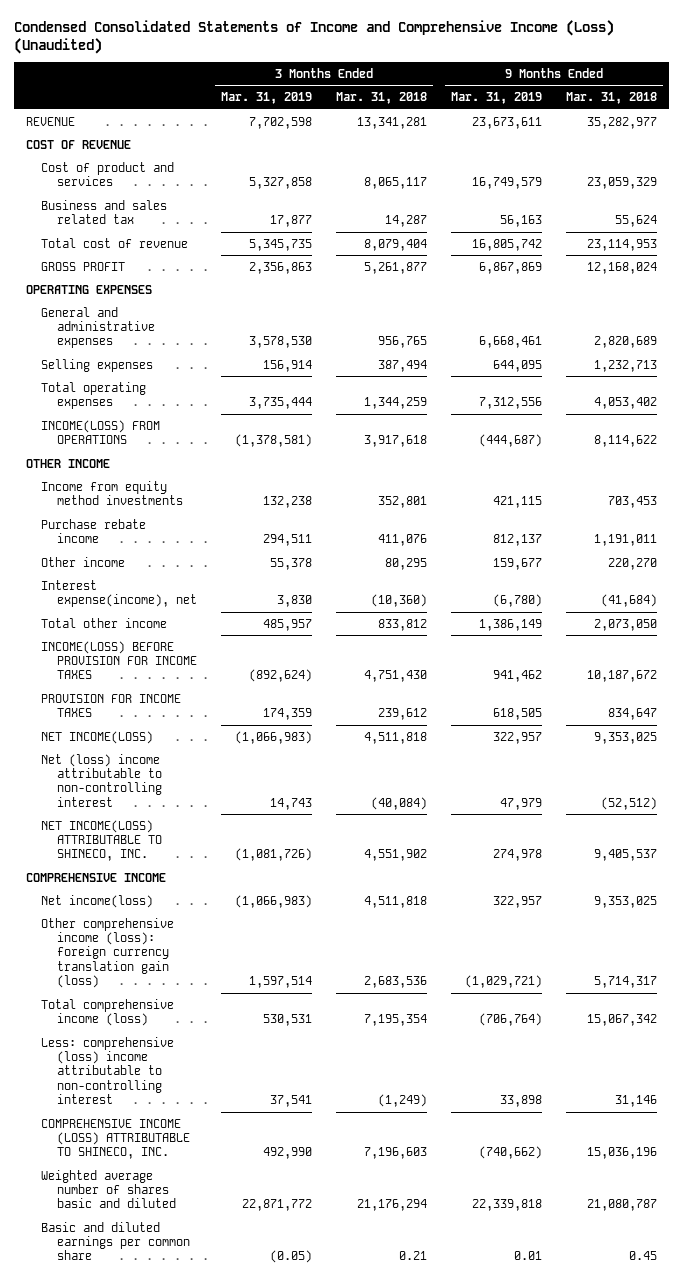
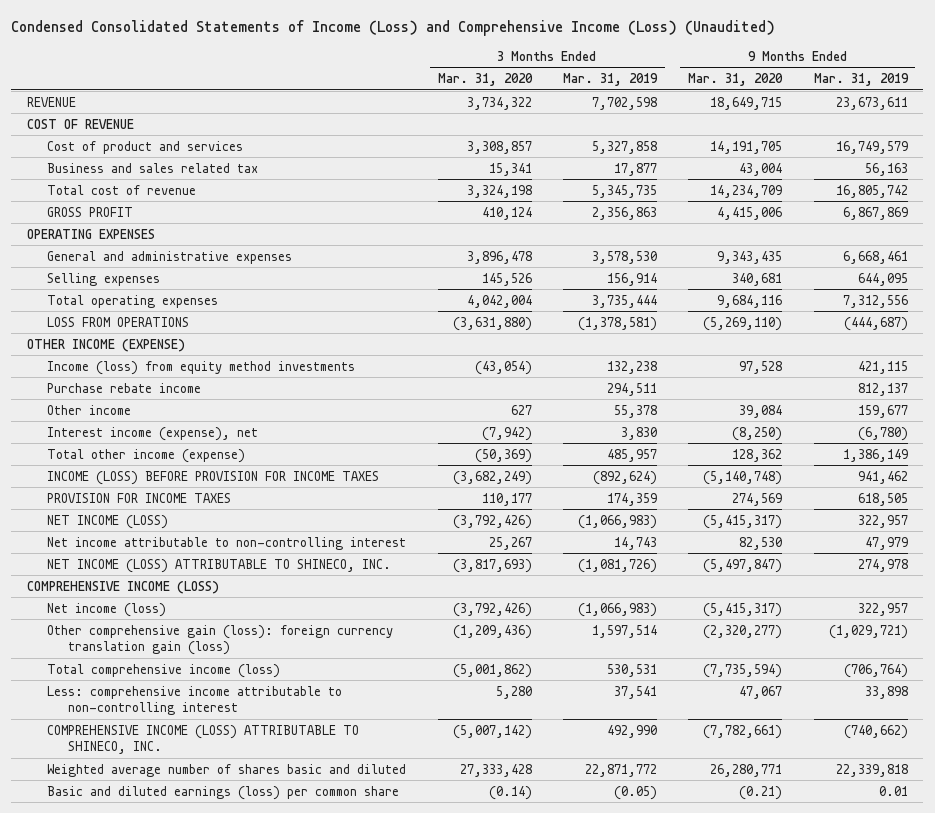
[13,19,614,55] Condensed Consolidated Statements of Income and Comprehensive Income (Loss) (Unaudited) -> [11,19,776,36] Condensed Consolidated Statements of Income (Loss) and Comprehensive Income (Loss) (Unaudited)
[335,92,427,105] Mar. 31, 2018 -> none
[565,92,657,105] Mar. 31, 2018 -> none
none -> [437,73,533,87] Mar. 31, 2020
none -> [688,73,784,87] Mar. 31, 2020
[41,419,161,445] INCOME(LOSS) FROM OPERATIONS -> [47,316,190,327] LOSS FROM OPERATIONS
[25,458,110,468] OTHER INCOME -> [27,338,186,352] OTHER INCOME (EXPENSE)
[41,480,183,506] Income from equity method investments -> [47,360,356,375] Income (loss) from equity method investments
[41,579,197,608] Interest expense(income), net -> [47,426,259,441] Interest income (expense), net
[41,617,168,628] Total other income -> [47,448,246,463] Total other income (expense)
[41,640,197,680] INCOME(LOSS) BEFORE PROVISION FOR INCOME TAXES -> [47,470,380,485] INCOME (LOSS) BEFORE PROVISION FOR INCOME TAXES
[41,730,154,744] NET INCOME(LOSS) -> [47,514,169,529] NET INCOME (LOSS)
[41,753,162,807] Net (loss) income attributable to non-controlling interest -> [47,536,407,550] Net income attributable to non-controlling interest
[41,819,162,862] NET INCOME(LOSS) ATTRIBUTABLE TO SHINECO, INC. -> [47,558,392,573] NET INCOME (LOSS) ATTRIBUTABLE TO SHINECO, INC.
[25,872,166,882] COMPREHENSIVE INCOME -> [27,580,220,594] COMPREHENSIVE INCOME (LOSS)
[41,894,154,908] Net income(loss) -> [47,602,167,617] Net income (loss)
[41,917,175,989] Other comprehensive income (loss): foreign currency translation gain (loss) -> [47,624,394,656] Other comprehensive gain (loss): foreign currency translation gain (loss)
[41,1036,175,1105] Less: comprehensive (loss) income attributable to non-controlling interest -> [47,685,343,716] Less: comprehensive income attributable to non-controlling interest
[41,1221,190,1261] Basic and diluted earnings per common share -> [47,785,400,800] Basic and diluted earnings (loss) per common share

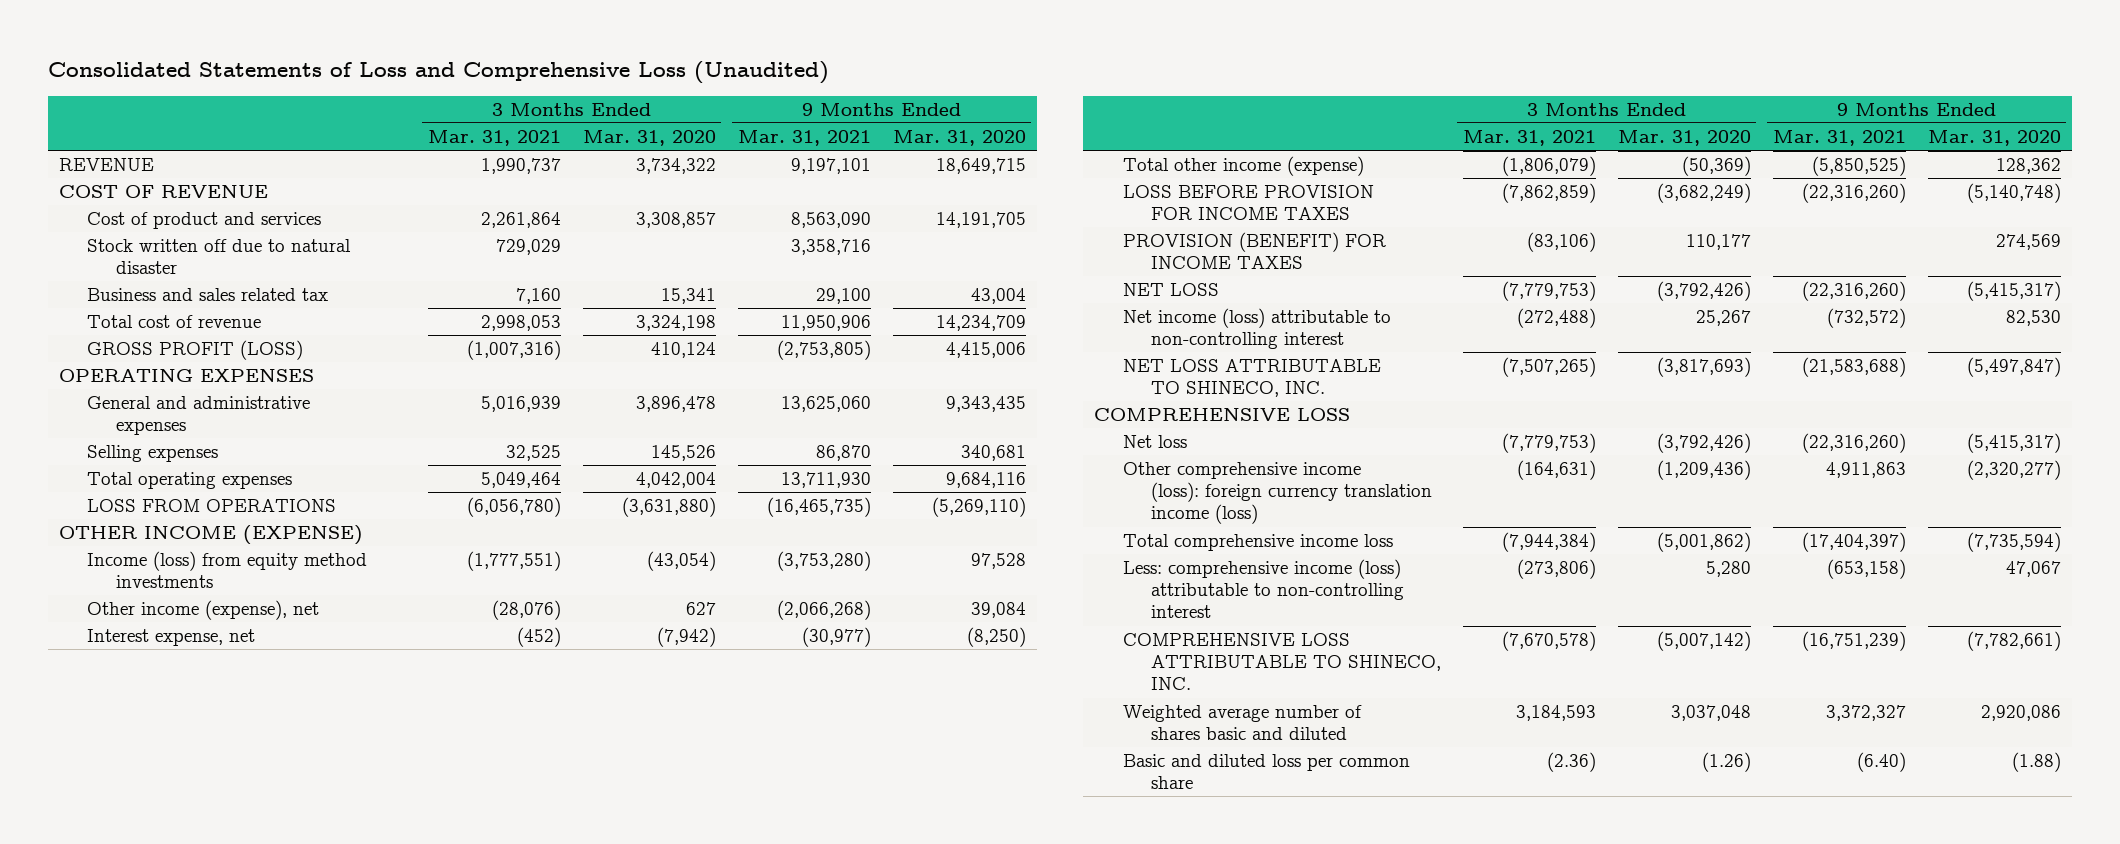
[11,19,776,36] Condensed Consolidated Statements of Income (Loss) and Comprehensive Income (Loss) (Unaudited) -> [48,60,830,84] Consolidated Statements of Loss and Comprehensive Loss (Unaudited)
[562,73,658,87] Mar. 31, 2019 -> none
[813,73,909,87] Mar. 31, 2019 -> none
none -> [427,129,561,146] Mar. 31, 2021
none -> [737,129,871,146] Mar. 31, 2021
none -> [87,239,352,275] Stock written off due to natural disaster
[47,206,134,217] GROSS PROFIT -> [87,340,304,361] GROSS PROFIT (LOSS)
[47,382,202,393] Purchase rebate income -> none
[47,404,132,415] Other income -> [87,600,320,621] Other income (expense), net
[47,426,259,441] Interest income (expense), net -> [87,629,256,647] Interest expense, net
[47,470,380,485] INCOME (LOSS) BEFORE PROVISION FOR INCOME TAXES -> [1122,185,1374,221] LOSS BEFORE PROVISION FOR INCOME TAXES
[47,492,232,503] PROVISION FOR INCOME TAXES -> [1122,232,1386,270] PROVISION (BENEFIT) FOR INCOME TAXES
[47,514,169,529] NET INCOME (LOSS) -> [1122,283,1219,297] NET LOSS
[47,536,407,550] Net income attributable to non-controlling interest -> [1122,308,1391,350] Net income (loss) attributable to non-controlling interest
[47,558,392,573] NET INCOME (LOSS) ATTRIBUTABLE TO SHINECO, INC. -> [1122,359,1381,398] NET LOSS ATTRIBUTABLE TO SHINECO, INC.
[27,580,220,594] COMPREHENSIVE INCOME (LOSS) -> [1094,408,1351,422] COMPREHENSIVE LOSS
[47,602,167,617] Net income (loss) -> [1122,435,1187,449] Net loss
[47,624,394,656] Other comprehensive gain (loss): foreign currency translation gain (loss) -> [1122,462,1432,525] Other comprehensive income (loss): foreign currency translation income (loss)
[47,663,281,678] Total comprehensive income (loss) -> [1122,534,1393,552] Total comprehensive income loss
[47,685,343,716] Less: comprehensive income attributable to non-controlling interest -> [1122,559,1404,619] Less: comprehensive income (loss) attributable to non-controlling interest
[47,724,360,755] COMPREHENSIVE INCOME (LOSS) ATTRIBUTABLE TO SHINECO, INC. -> [1122,633,1441,691] COMPREHENSIVE LOSS ATTRIBUTABLE TO SHINECO, INC.
[459,763,532,777] 27,333,428 -> [1670,705,1751,722] 3,037,048
[710,763,783,777] 26,280,771 -> [1980,705,2061,722] 2,920,086
[47,785,400,800] Basic and diluted earnings (loss) per common share -> [1122,754,1410,790] Basic and diluted loss per common share
[488,785,532,800] (0.14) -> [1701,752,1751,773] (1.26)
[739,785,783,800] (0.21) -> [2011,752,2061,773] (1.88)

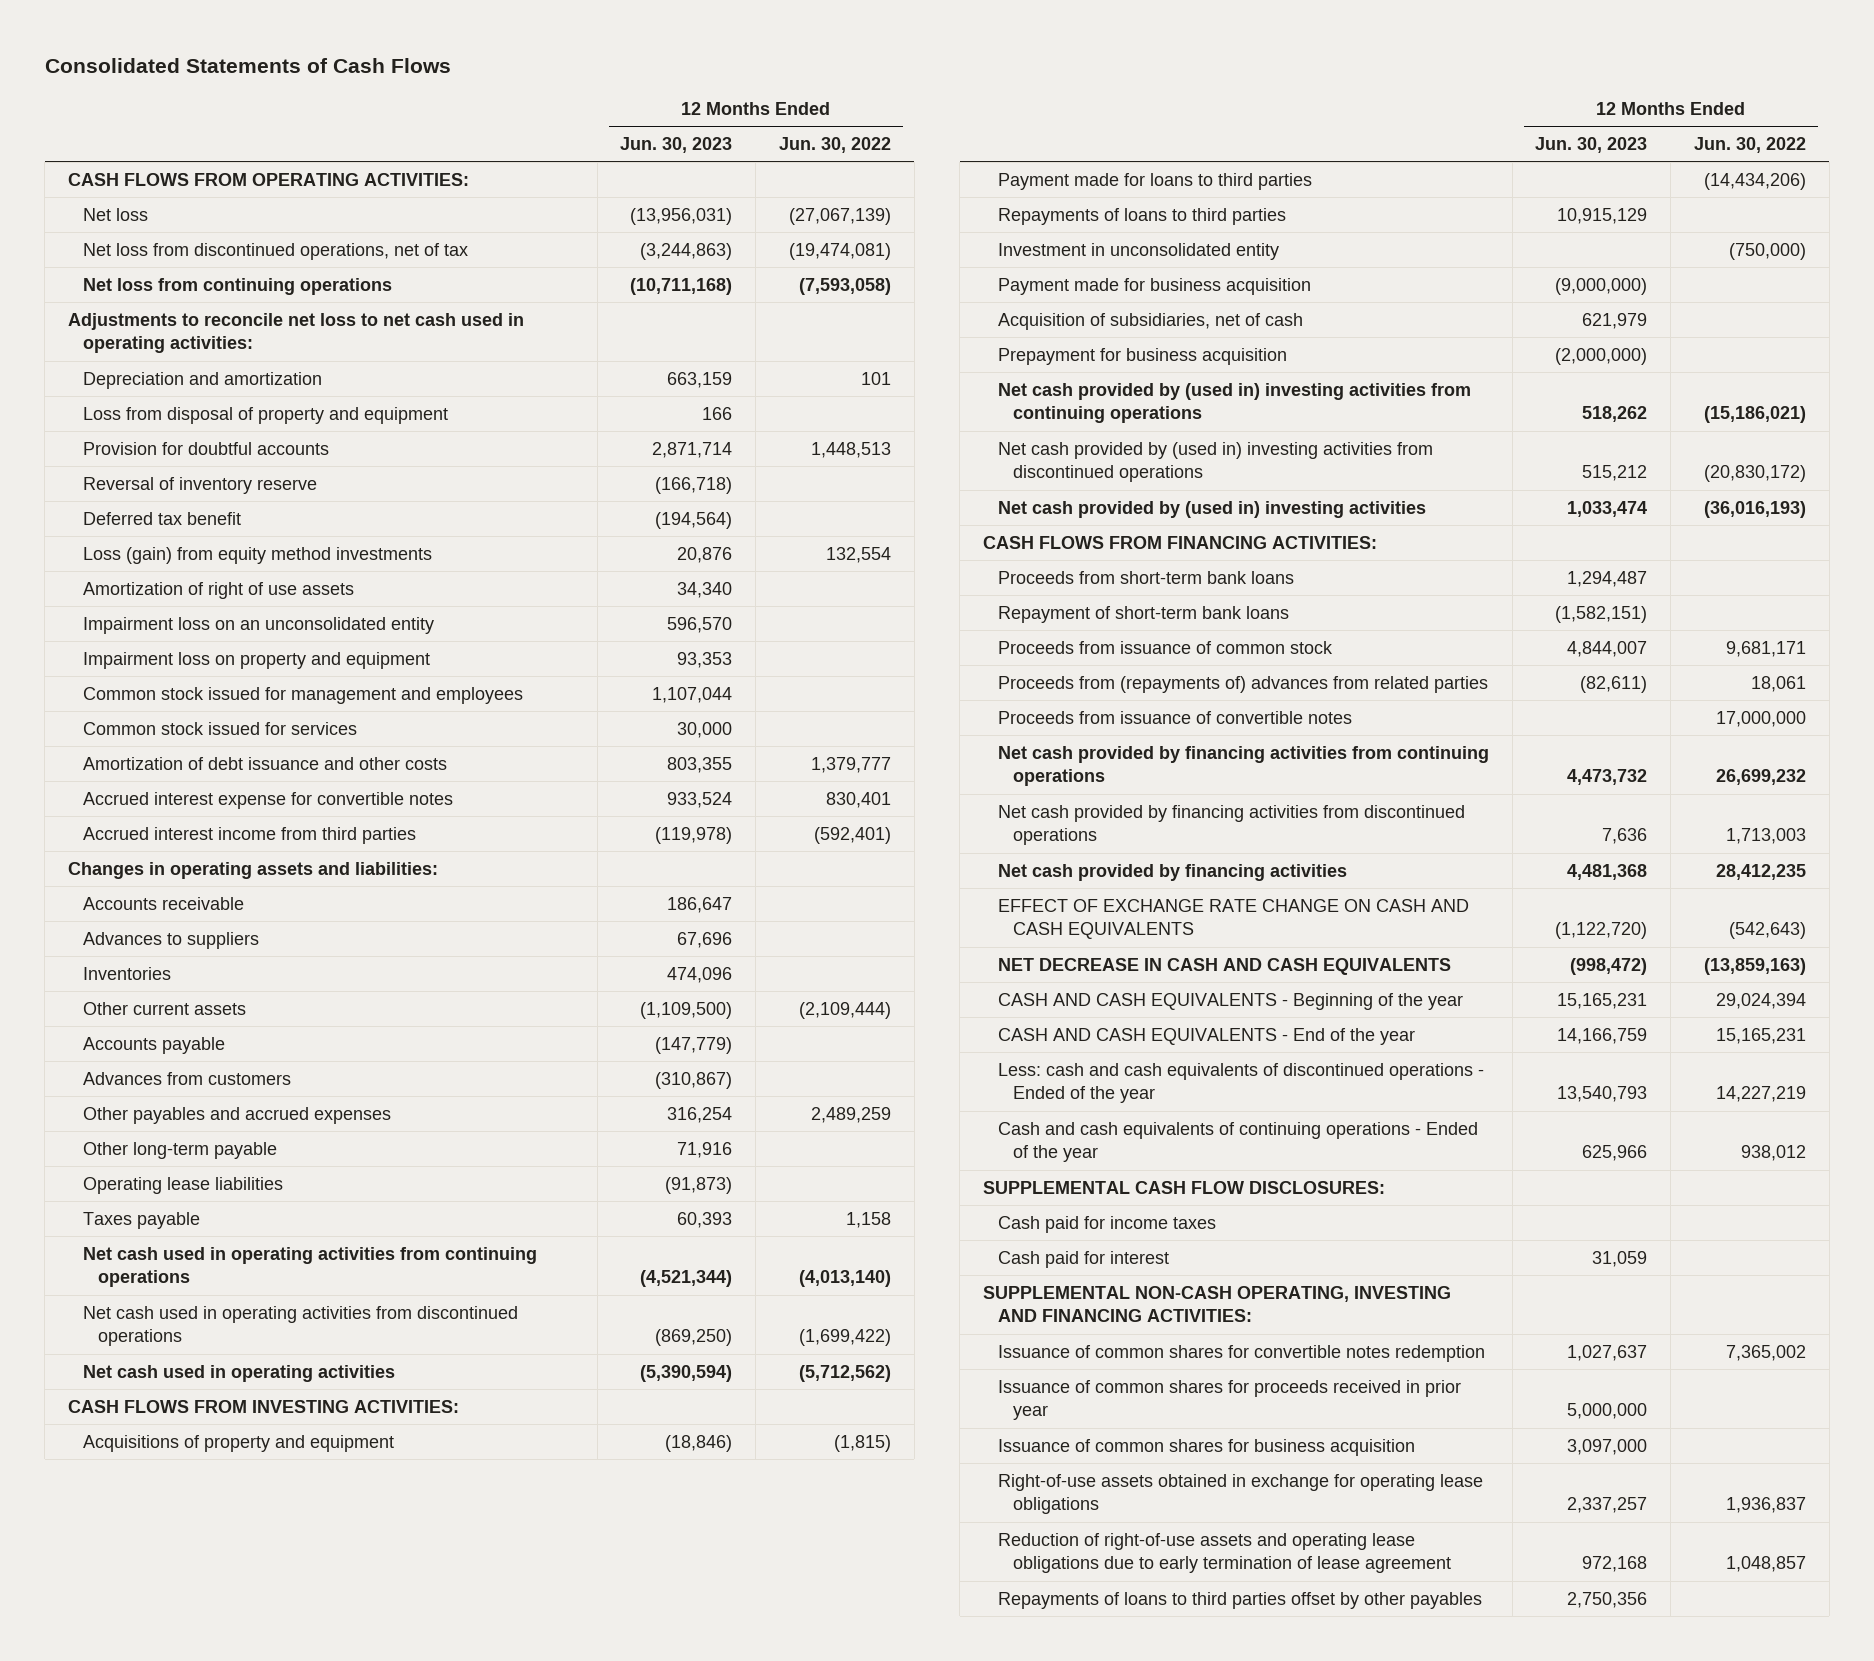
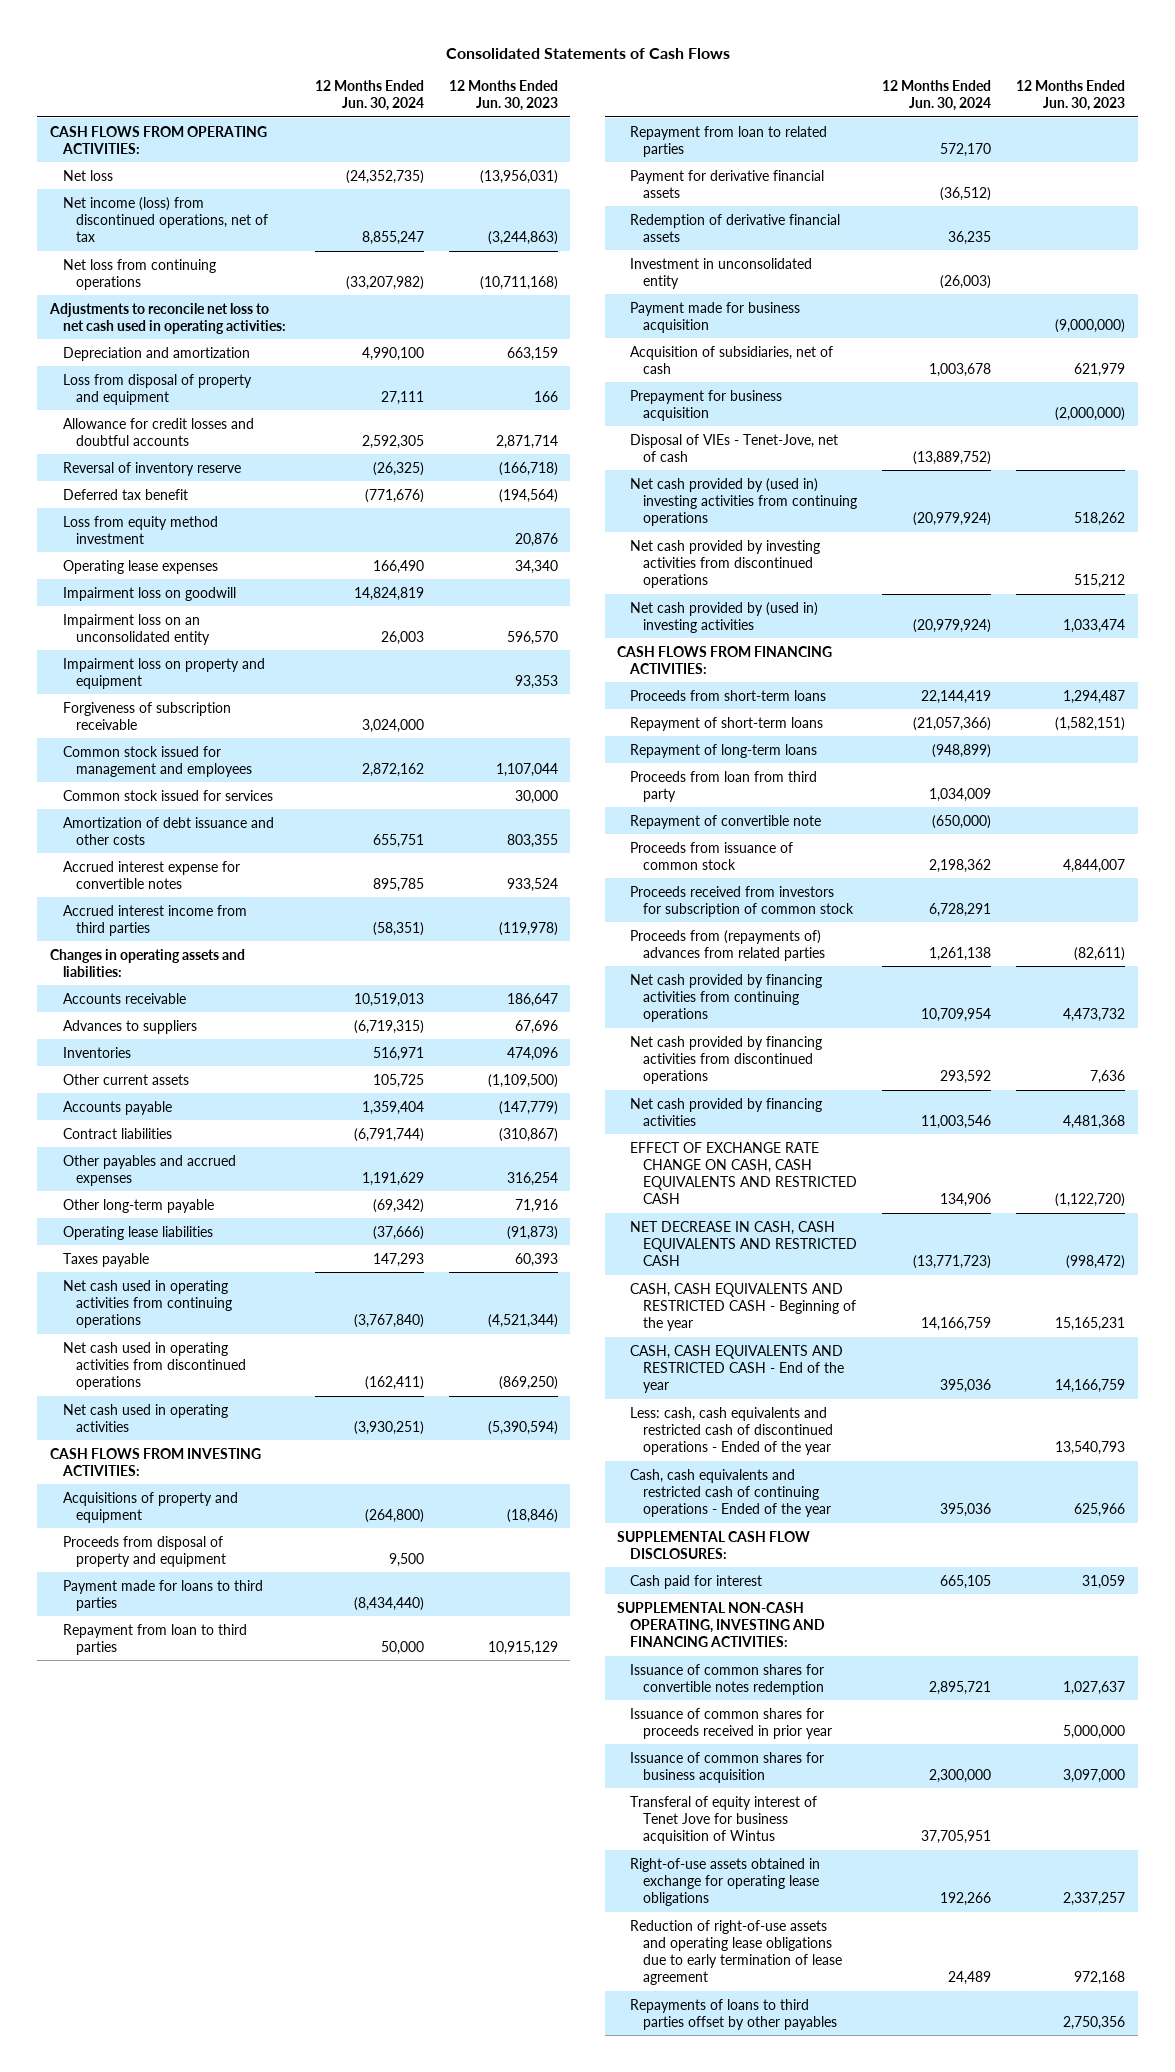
[778,136,891,153] Jun. 30, 2022 -> none
none -> [314,80,424,112] 12 Months Ended Jun. 30, 2024
[82,242,468,260] Net loss from discontinued operations, net of tax -> [62,196,268,242] Net income (loss) from discontinued operations, net of tax
[82,441,329,455] Provision for doubtful accounts -> [62,417,254,446] Allowance for credit losses and doubtful accounts
[82,546,432,564] Loss (gain) from equity method investments -> [62,515,218,544] Loss from equity method investment
[82,581,354,599] Amortization of right of use assets -> [62,559,218,574] Operating lease expenses
none -> [62,586,236,601] Impairment loss on goodwill
none -> [62,701,231,730] Forgiveness of subscription receivable
[82,1071,291,1085] Advances from customers -> [62,1127,172,1139] Contract liabilities
none -> [62,1535,226,1567] Proceeds from disposal of property and equipment
[997,207,1286,225] Repayments of loans to third parties -> [62,1623,247,1655] Repayment from loan to third parties
none -> [630,125,828,157] Repayment from loan to related parties
none -> [630,169,825,198] Payment for derivative financial assets
none -> [630,213,841,242] Redemption of derivative financial assets
none -> [630,433,839,462] Disposal of VIEs - Tenet-Jove, net of cash
[997,441,1433,483] Net cash provided by (used in) investing activities from discontinued operations -> [630,539,821,588] Net cash provided by investing activities from discontinued operations
[997,570,1294,584] Proceeds from short-term bank loans -> [630,689,827,701] Proceeds from short-term loans
[997,605,1289,623] Repayment of short-term bank loans -> [630,716,824,731] Repayment of short-term loans
none -> [630,743,818,758] Repayment of long-term loans
none -> [630,770,818,802] Proceeds from loan from third party
none -> [630,814,822,829] Repayment of convertible note
none -> [630,885,855,917] Proceeds received from investors for subscription of common stock
[997,710,1352,724] Proceeds from issuance of convertible notes -> none
[997,898,1469,940] EFFECT OF EXCHANGE RATE CHANGE ON CASH AND CASH EQUIVALENTS -> [630,1141,858,1205] EFFECT OF EXCHANGE RATE CHANGE ON CASH, CASH EQUIVALENTS AND RESTRICTED CASH
[997,957,1451,975] NET DECREASE IN CASH AND CASH EQUIVALENTS -> [630,1220,858,1266] NET DECREASE IN CASH, CASH EQUIVALENTS AND RESTRICTED CASH
[997,992,1463,1010] CASH AND CASH EQUIVALENTS - Beginning of the year -> [630,1282,857,1331] CASH, CASH EQUIVALENTS AND RESTRICTED CASH - Beginning of the year
[997,1027,1415,1045] CASH AND CASH EQUIVALENTS - End of the year -> [630,1344,845,1393] CASH, CASH EQUIVALENTS AND RESTRICTED CASH - End of the year
[997,1062,1484,1104] Less: cash and cash equivalents of discontinued operations - Ended of the year -> [630,1406,834,1455] Less: cash, cash equivalents and restricted cash of discontinued operations - Ended of the year
[997,1121,1478,1163] Cash and cash equivalents of continuing operations - Ended of the year -> [630,1468,832,1517] Cash, cash equivalents and restricted cash of continuing operations - Ended of the year
[997,1215,1216,1233] Cash paid for income taxes -> none
none -> [630,1795,818,1844] Transferal of equity interest of Tenet Jove for business acquisition of Wintus

